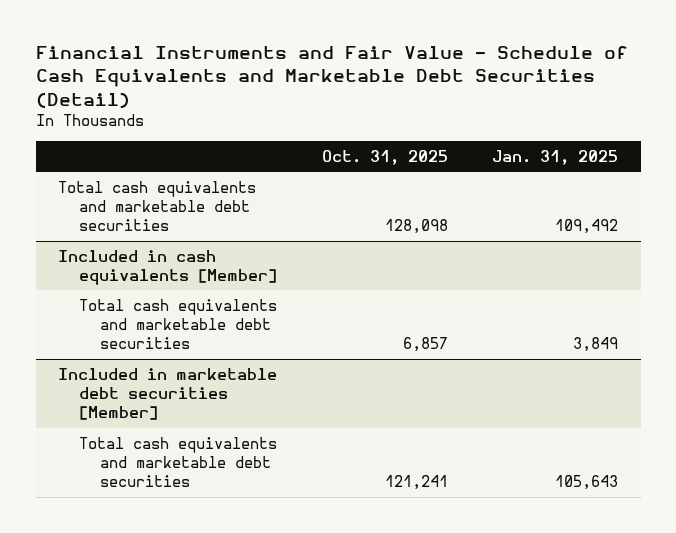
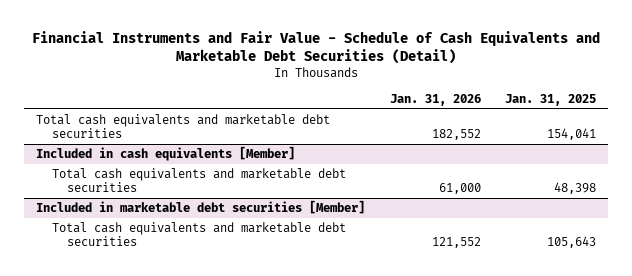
[321,149,448,165] Oct. 31, 2025 -> none
none -> [389,93,481,106] Jan. 31, 2026
[555,219,619,235] 109,492 -> [546,128,596,141] 154,041
[573,337,619,353] 3,849 -> [553,182,596,195] 48,398

